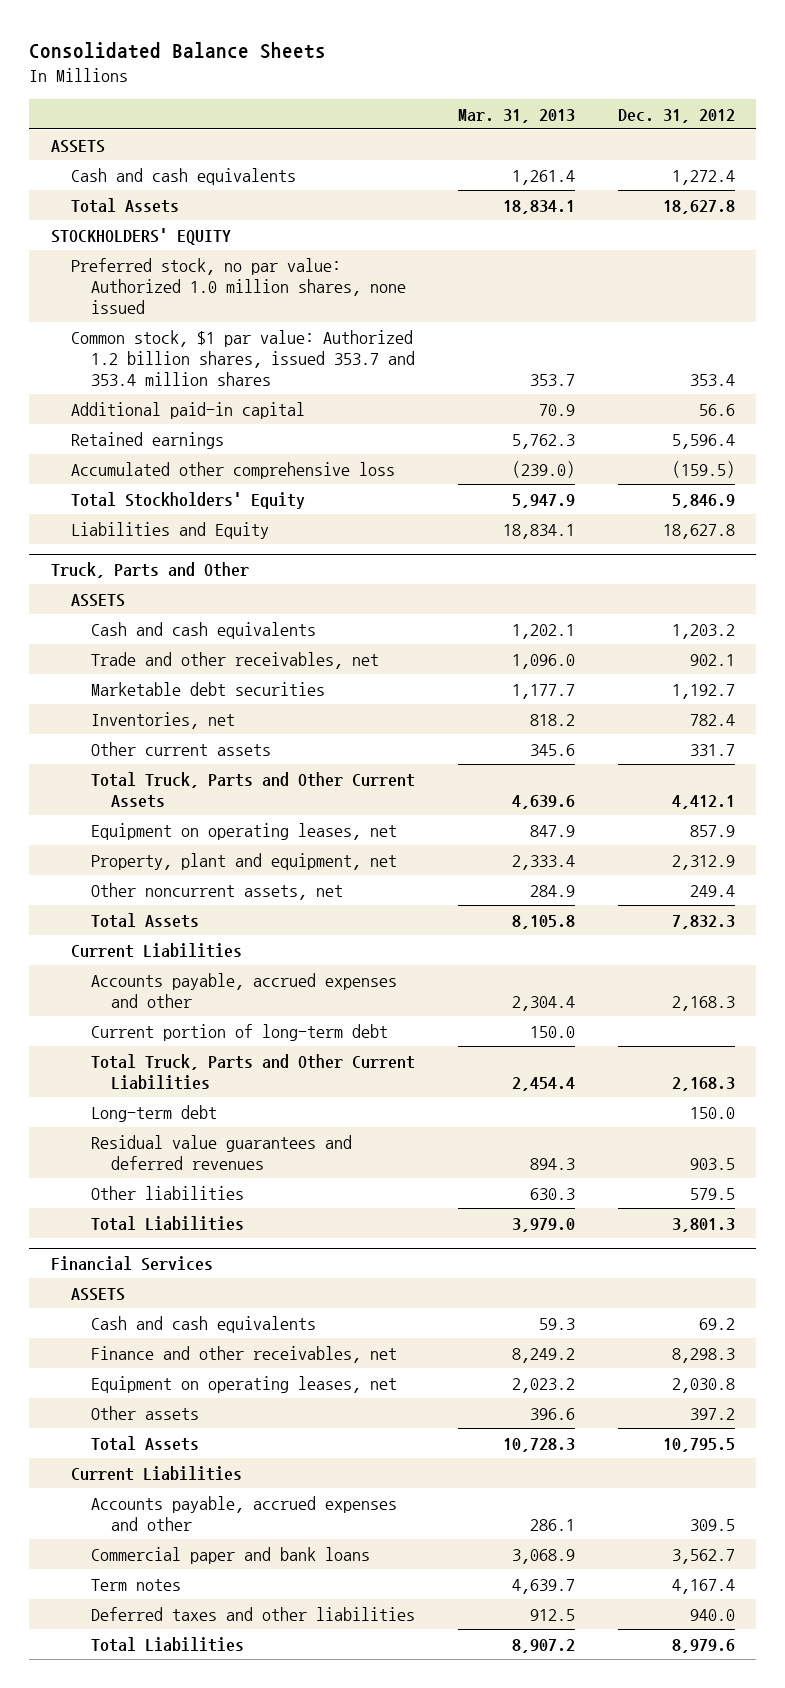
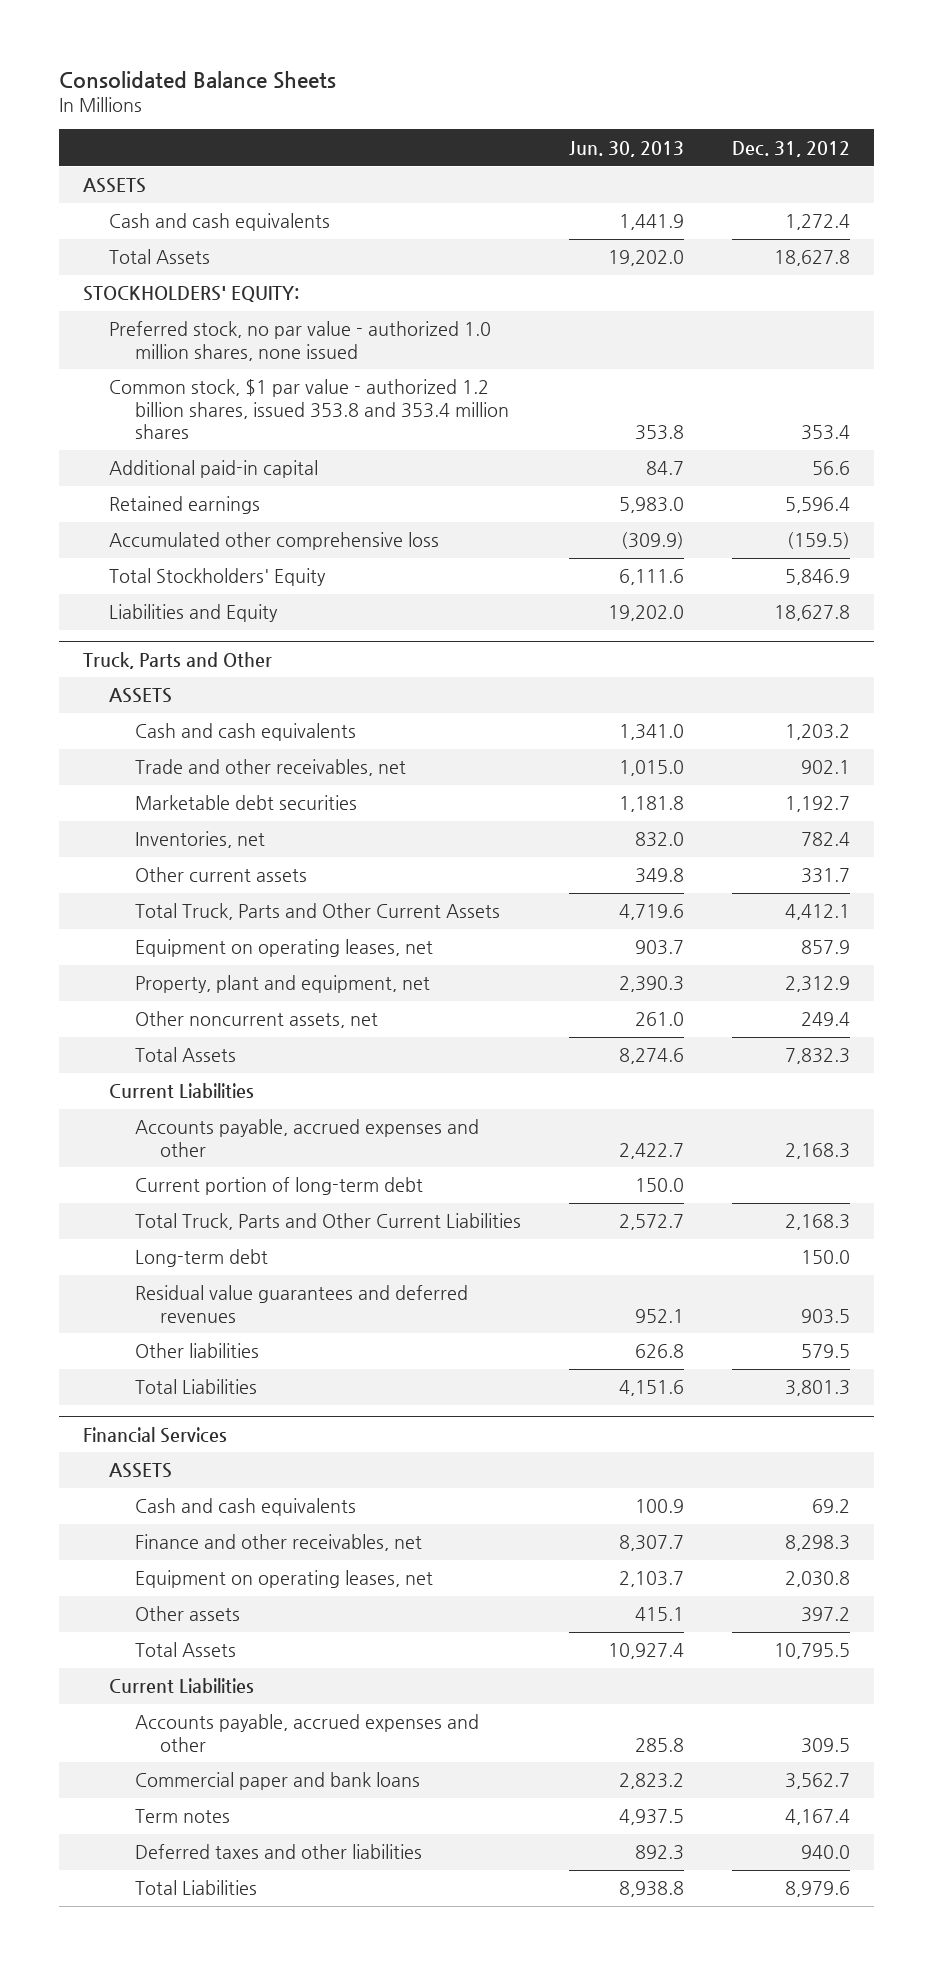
[457,108,575,123] Mar. 31, 2013 -> none
none -> [568,140,684,157] Jun. 30, 2013
[50,227,231,245] STOCKHOLDERS' EQUITY -> [83,286,300,303] STOCKHOLDERS' EQUITY:
[70,257,406,315] Preferred stock, no par value: Authorized 1.0 million shares, none issued -> [108,321,491,361] Preferred stock, no par value - authorized 1.0 million shares, none issued
[70,329,415,387] Common stock, $1 par value: Authorized 1.2 billion shares, issued 353.7 and 353.4 million shares -> [108,379,509,440] Common stock, $1 par value - authorized 1.2 billion shares, issued 353.8 and 353.4 million shares

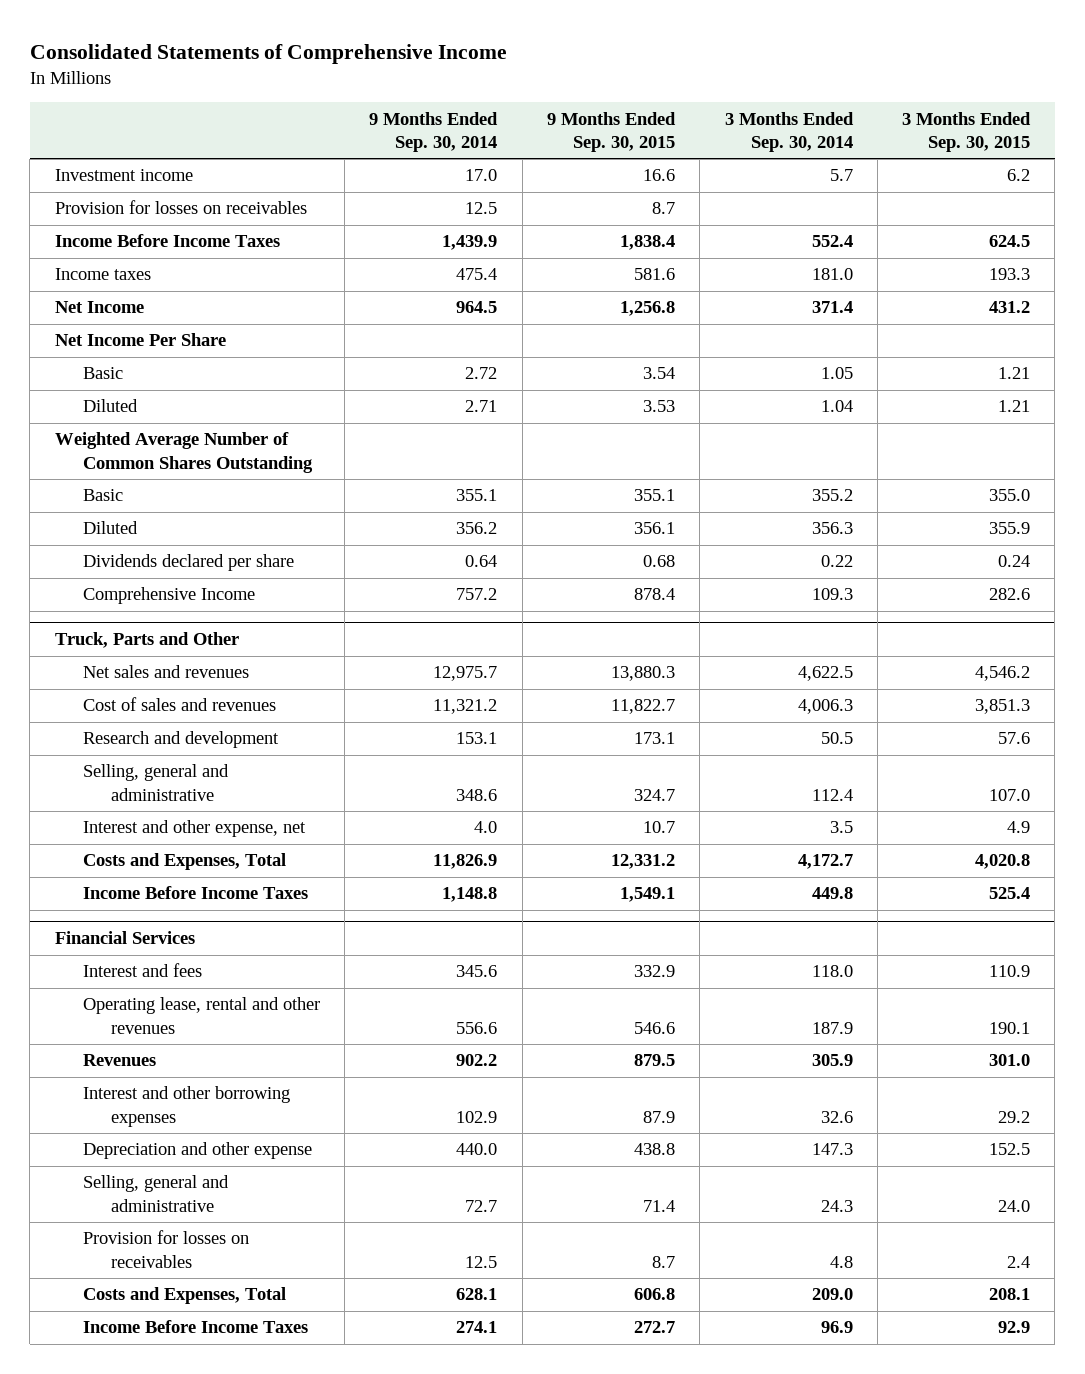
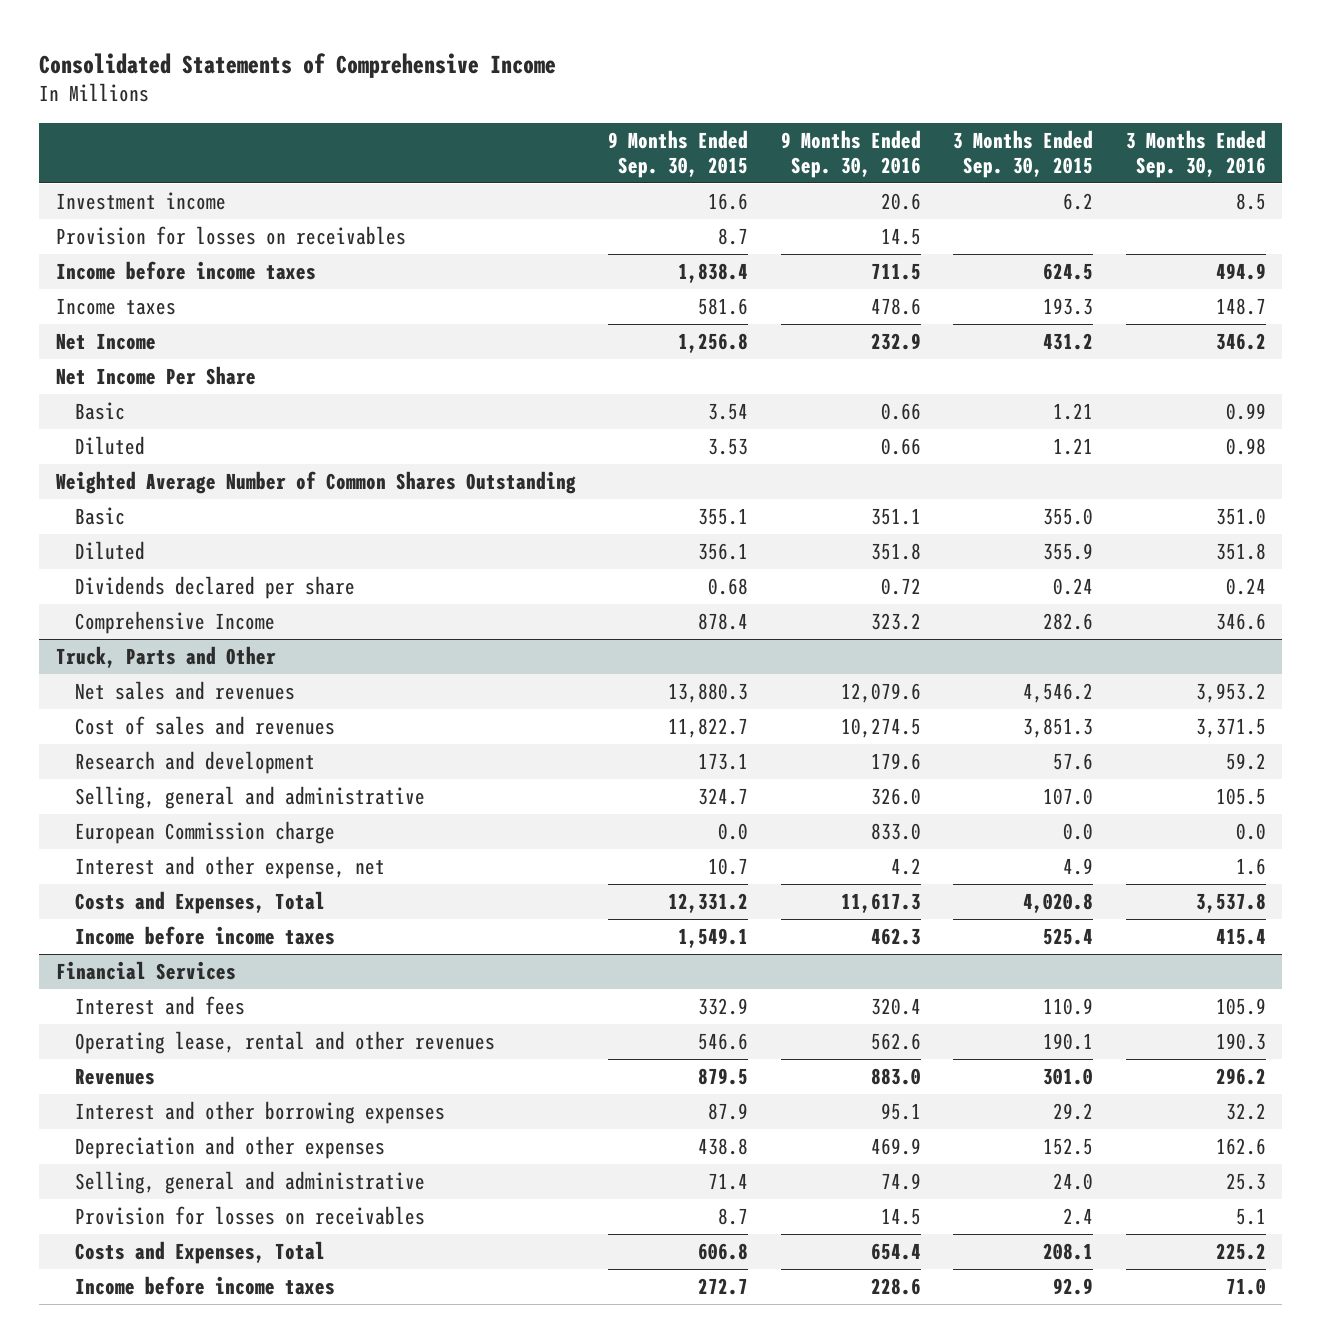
[369,111,499,153] 9 Months Ended Sep. 30, 2014 -> none
[724,111,854,153] 3 Months Ended Sep. 30, 2014 -> none
none -> [780,129,921,178] 9 Months Ended Sep. 30, 2016
none -> [1125,129,1266,178] 3 Months Ended Sep. 30, 2016
[54,234,280,248] Income Before Income Taxes -> [55,260,316,280] Income before income taxes
none -> [75,820,336,844] European Commission charge
[82,886,308,900] Income Before Income Taxes -> [75,925,336,945] Income before income taxes
[82,1142,312,1160] Depreciation and other expense -> [75,1135,386,1159] Depreciation and other expenses
[82,1320,308,1334] Income Before Income Taxes -> [75,1275,336,1295] Income before income taxes

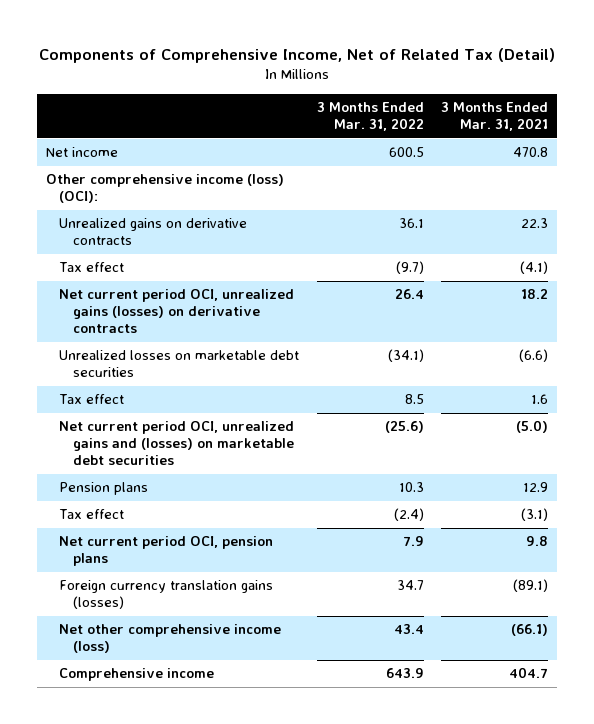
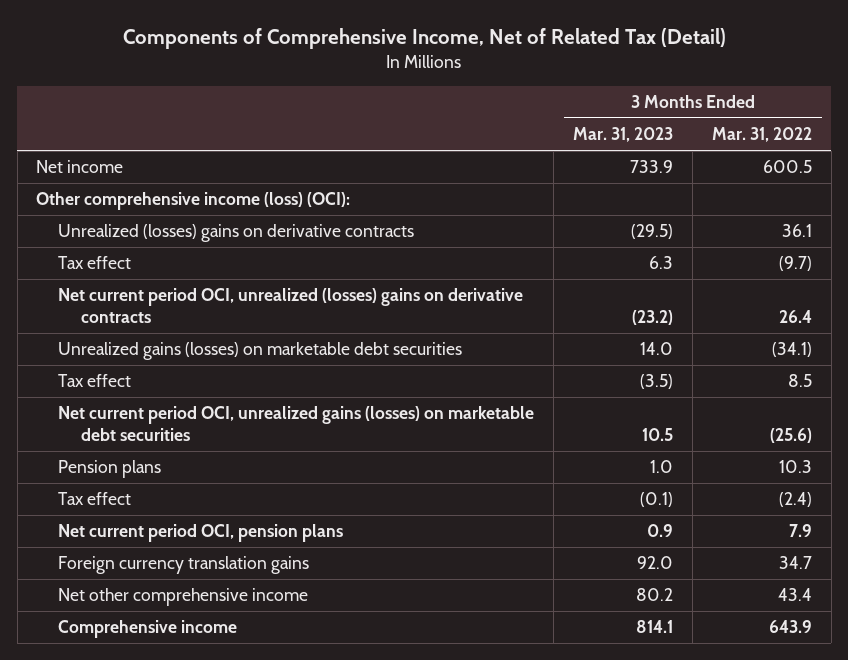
[441,102,549,132] 3 Months Ended Mar. 31, 2021 -> none
none -> [573,127,674,143] Mar. 31, 2023
[59,218,248,246] Unrealized gains on derivative contracts -> [58,224,415,243] Unrealized (losses) gains on derivative contracts
[59,289,295,334] Net current period OCI, unrealized gains (losses) on derivative contracts -> [58,288,524,324] Net current period OCI, unrealized (losses) gains on derivative contracts
[59,350,300,378] Unrealized losses on marketable debt securities -> [58,342,463,361] Unrealized gains (losses) on marketable debt securities
[59,421,295,466] Net current period OCI, unrealized gains and (losses) on marketable debt securities -> [58,406,535,442] Net current period OCI, unrealized gains (losses) on marketable debt securities
[59,580,274,610] Foreign currency translation gains (losses) -> [58,556,310,575] Foreign currency translation gains
[59,624,282,654] Net other comprehensive income (loss) -> [58,588,309,607] Net other comprehensive income

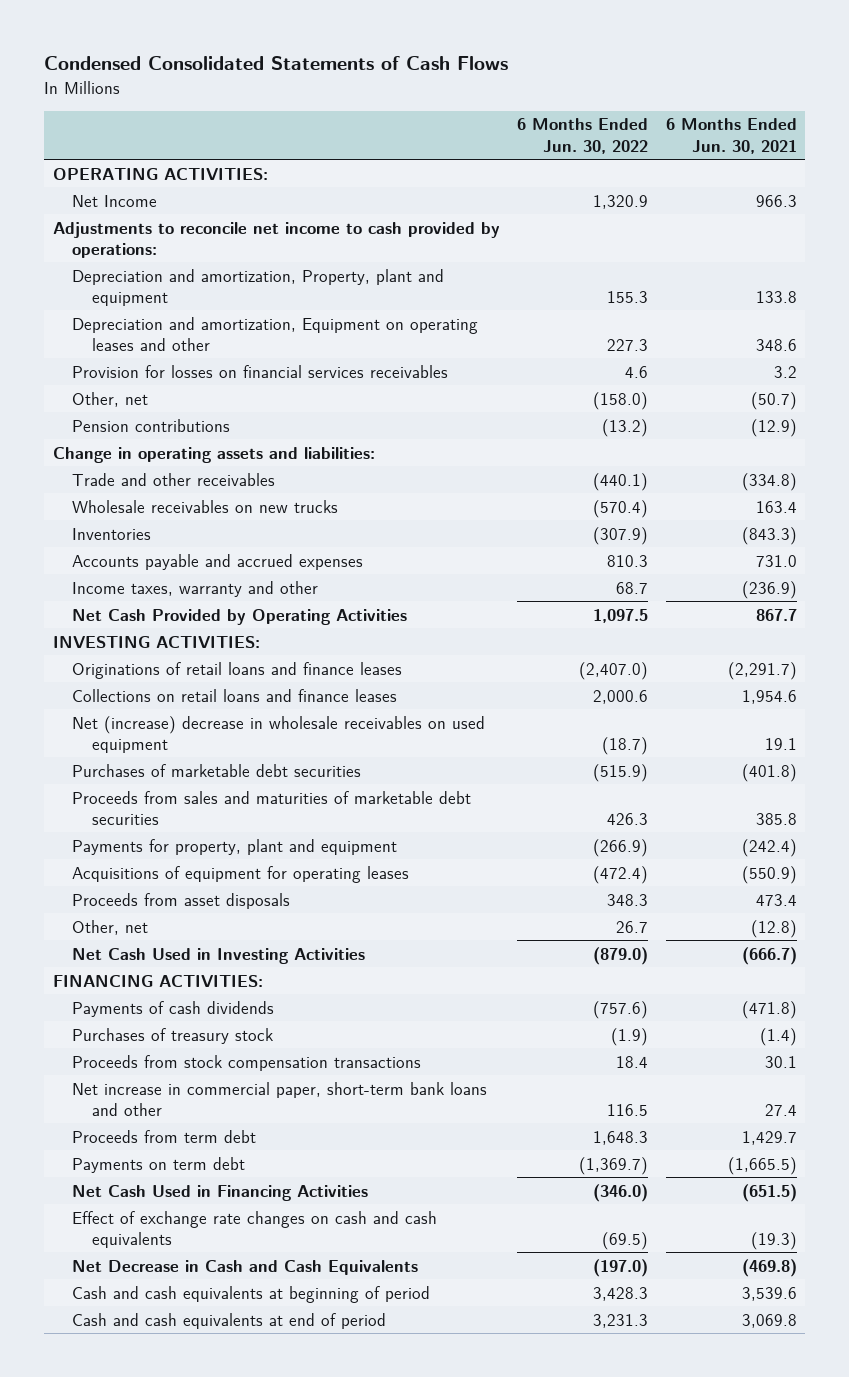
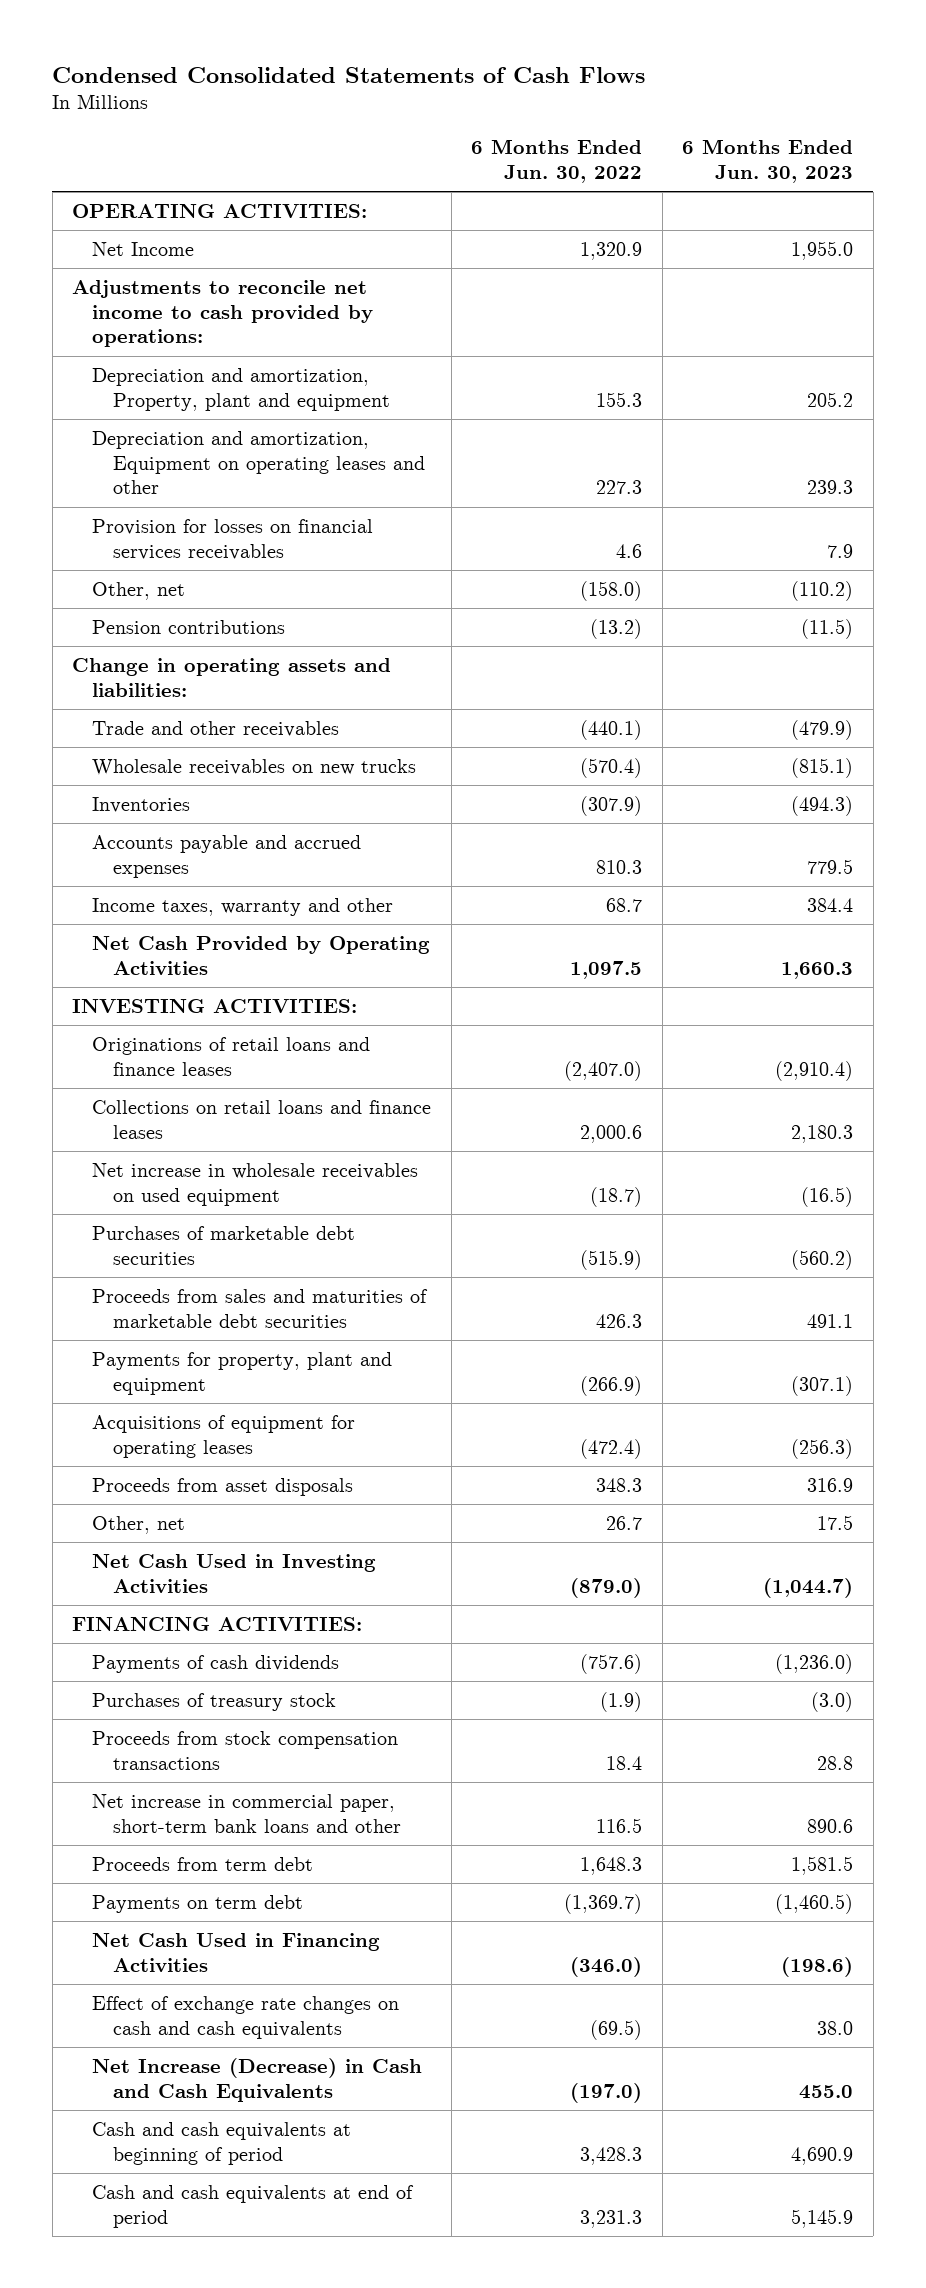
[665,118,797,154] 6 Months Ended Jun. 30, 2021 -> none
none -> [682,139,854,184] 6 Months Ended Jun. 30, 2023
[72,715,486,753] Net (increase) decrease in wholesale receivables on used equipment -> [92,1162,419,1206] Net increase in wholesale receivables on used equipment
[72,1259,419,1275] Net Decrease in Cash and Cash Equivalents -> [92,2057,423,2102] Net Increase (Decrease) in Cash and Cash Equivalents

